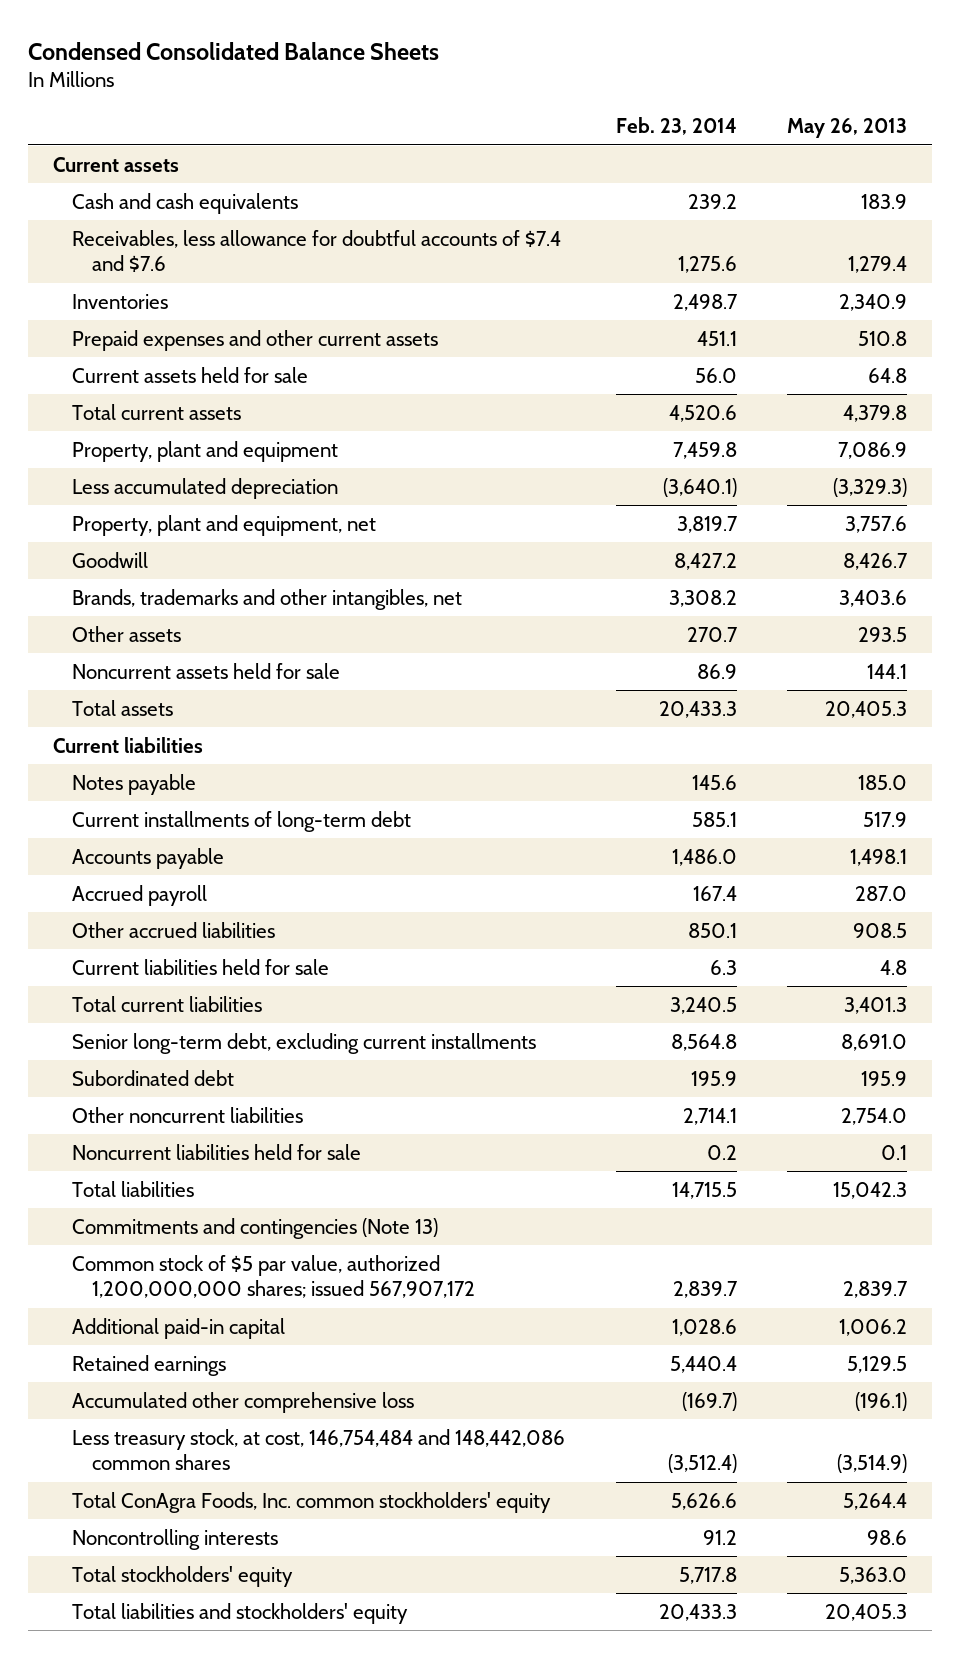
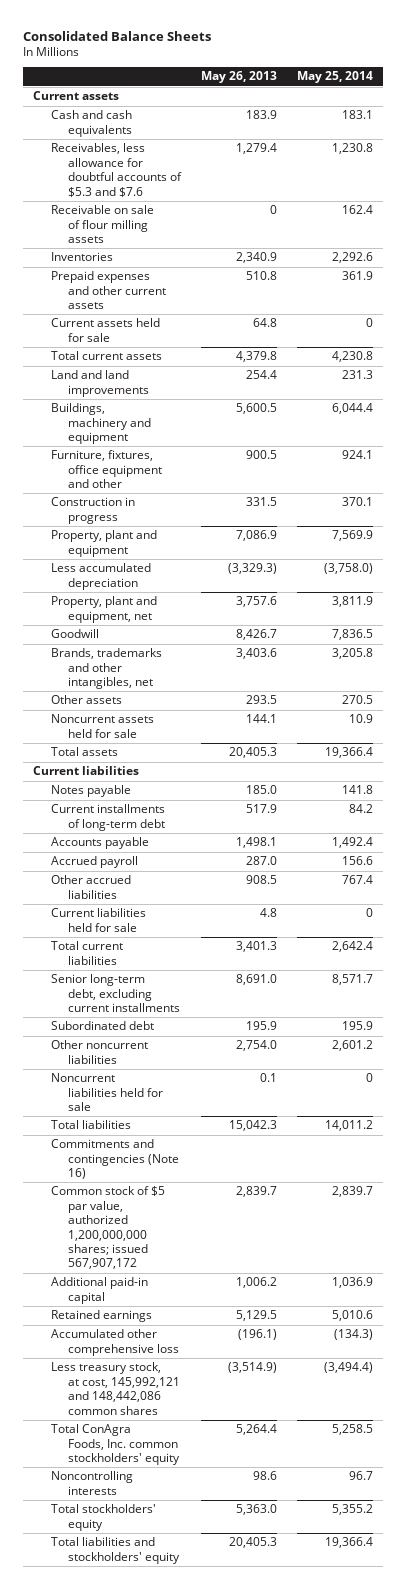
[27,41,439,60] Condensed Consolidated Balance Sheets -> [23,30,212,41] Consolidated Balance Sheets
[615,117,737,136] Feb. 23, 2014 -> none
none -> [296,71,373,84] May 25, 2014
[72,229,562,273] Receivables, less allowance for doubtful accounts of $7.4 and $7.6 -> [50,143,183,197] Receivables, less allowance for doubtful accounts of $5.3 and $7.6
none -> [50,205,154,244] Receivable on sale of flour milling assets
none -> [50,370,150,397] Land and land improvements
none -> [50,403,152,445] Buildings, machinery and equipment
none -> [50,450,163,489] Furniture, fixtures, office equipment and other
none -> [50,497,135,524] Construction in progress
[72,1217,439,1239] Commitments and contingencies (Note 13) -> [50,1139,180,1180] Commitments and contingencies (Note 16)
[72,1428,566,1471] Less treasury stock, at cost, 146,754,484 and 148,442,086 common shares -> [50,1362,181,1415] Less treasury stock, at cost, 145,992,121 and 148,442,086 common shares

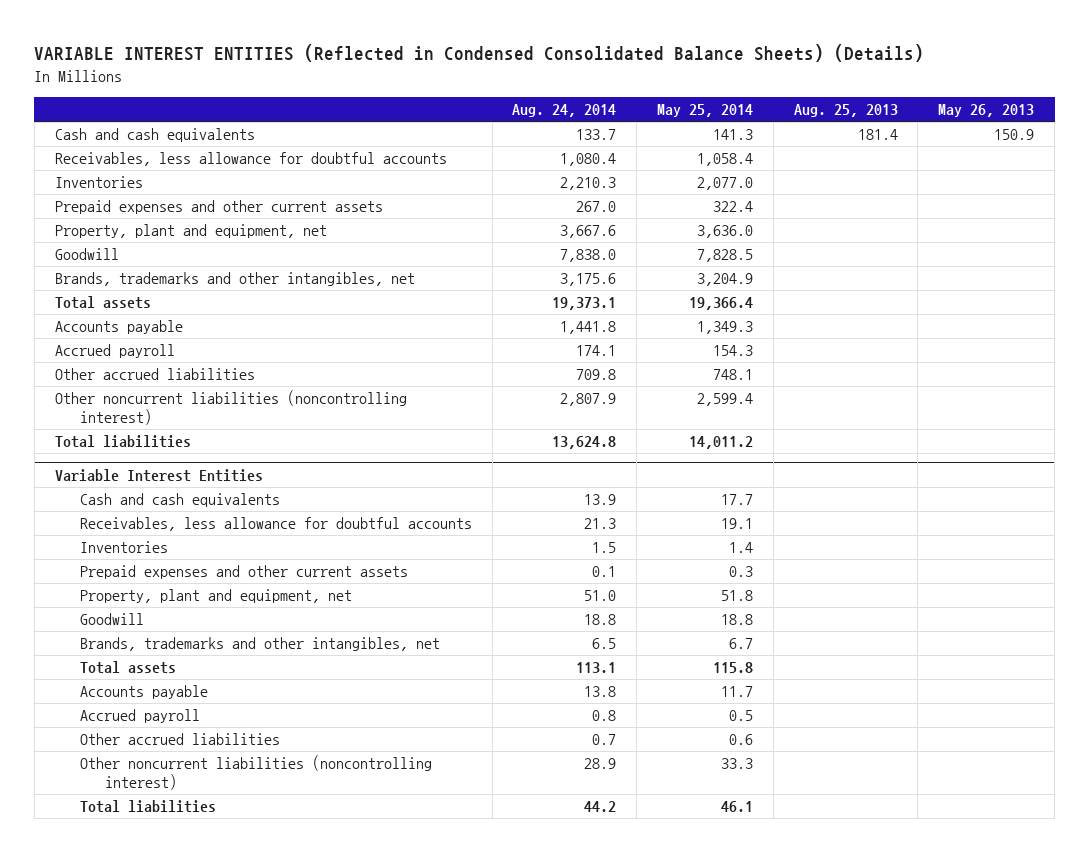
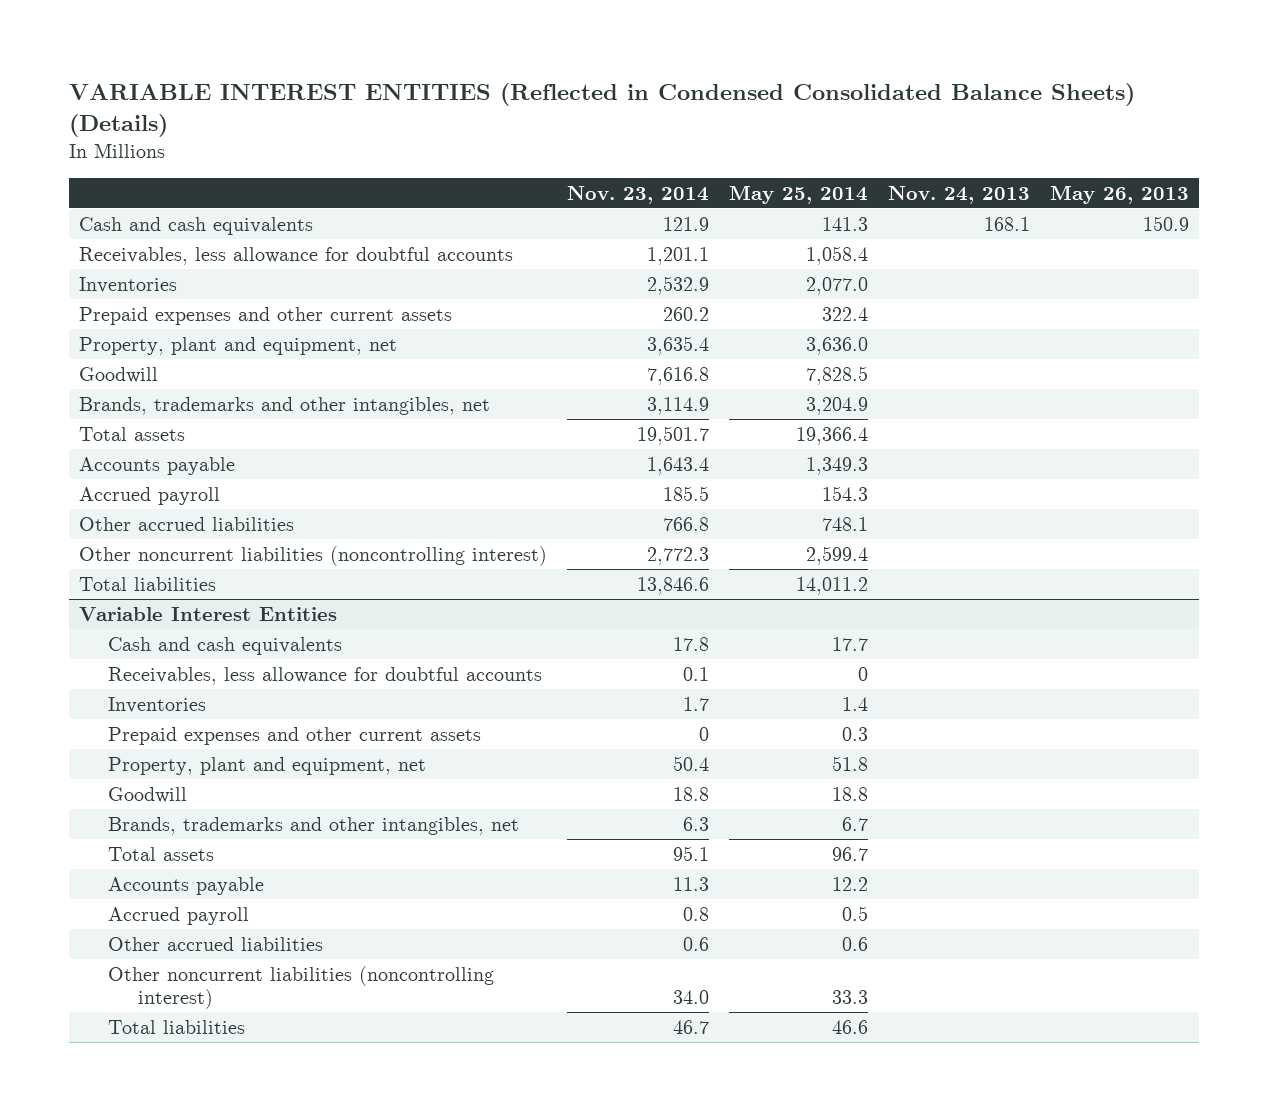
[512,104,617,118] Aug. 24, 2014 -> none
[793,104,898,118] Aug. 25, 2013 -> none
none -> [566,185,709,204] Nov. 23, 2014
none -> [887,185,1030,204] Nov. 24, 2013
[720,518,753,530] 19.1 -> [857,666,868,681] 0
[712,662,753,674] 115.8 -> [831,846,868,861] 96.7
[720,686,753,698] 11.7 -> [831,876,868,891] 12.2
[720,801,753,813] 46.1 -> [831,1019,868,1034] 46.6

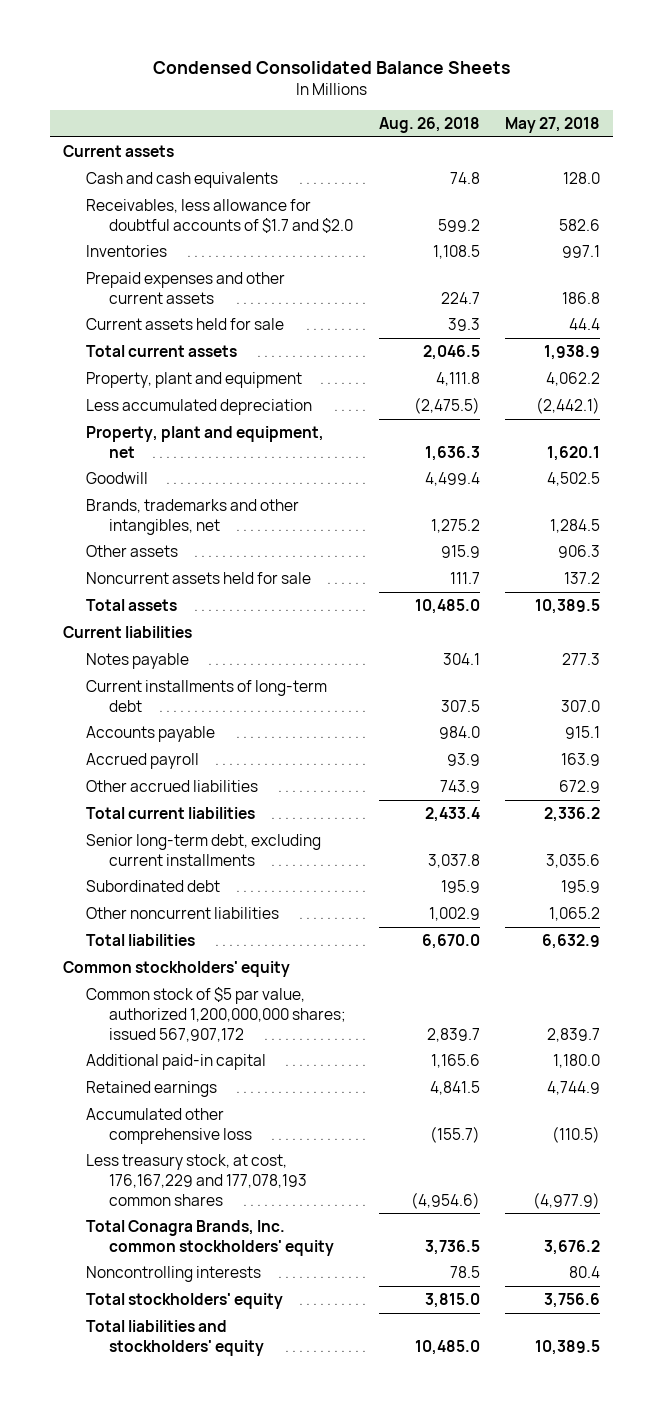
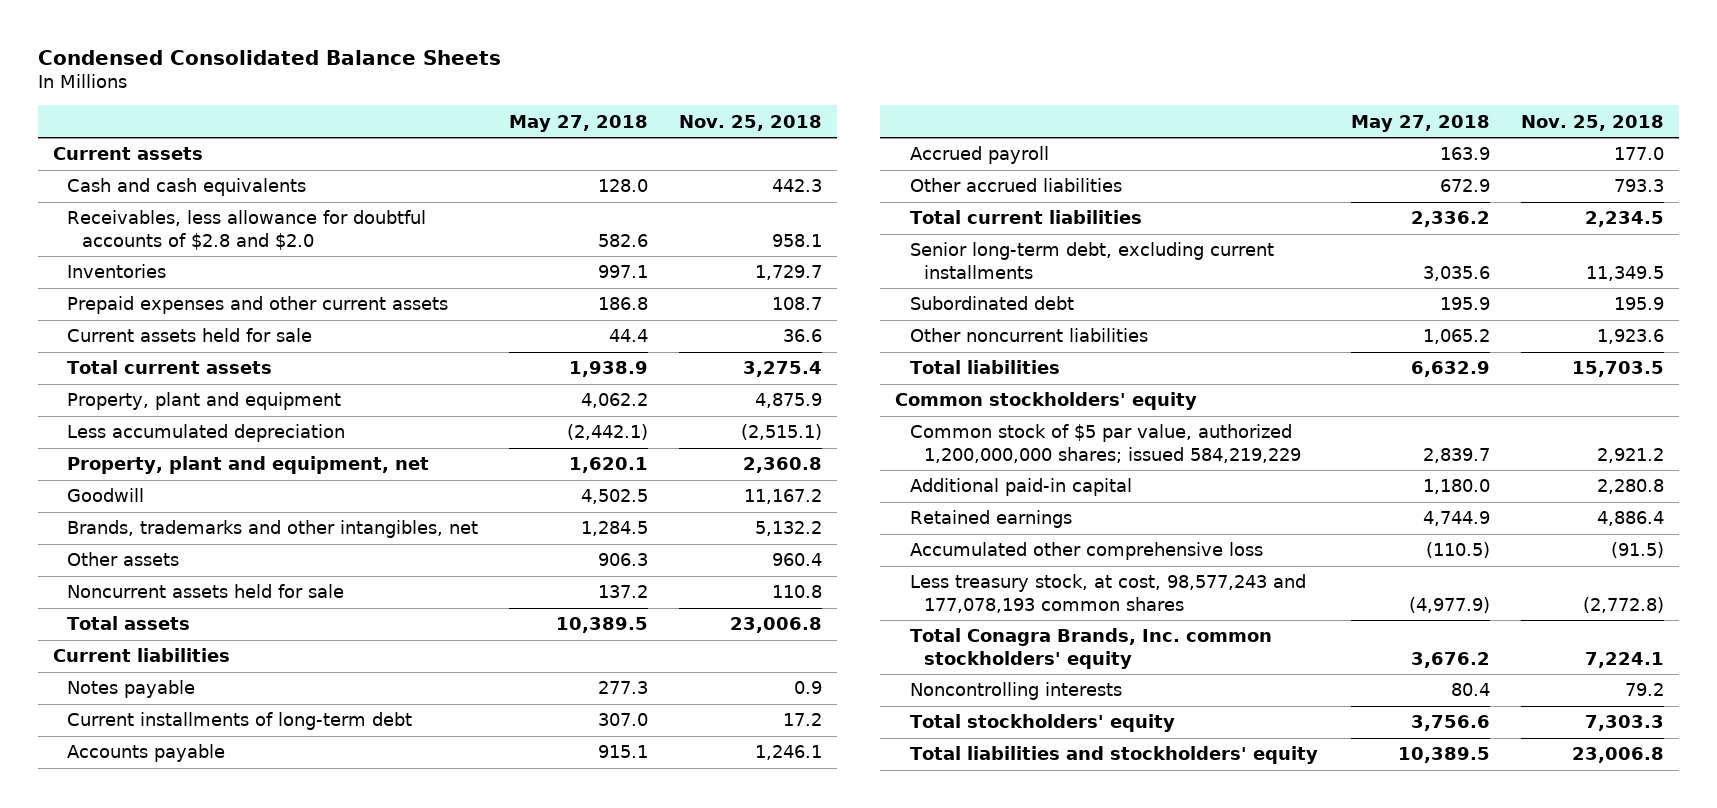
[378,117,480,134] Aug. 26, 2018 -> none
none -> [678,114,822,131] Nov. 25, 2018
[86,198,354,233] Receivables, less allowance for doubtful accounts of $1.7 and $2.0 -> [67,210,427,250] Receivables, less allowance for doubtful accounts of $2.8 and $2.0
[86,986,347,1042] Common stock of $5 par value, authorized 1,200,000,000 shares; issued 567,907,172 -> [909,424,1301,463] Common stock of $5 par value, authorized 1,200,000,000 shares; issued 584,219,229
[86,1153,308,1206] Less treasury stock, at cost, 176,167,229 and 177,078,193 common shares -> [909,574,1306,613] Less treasury stock, at cost, 98,577,243 and 177,078,193 common shares

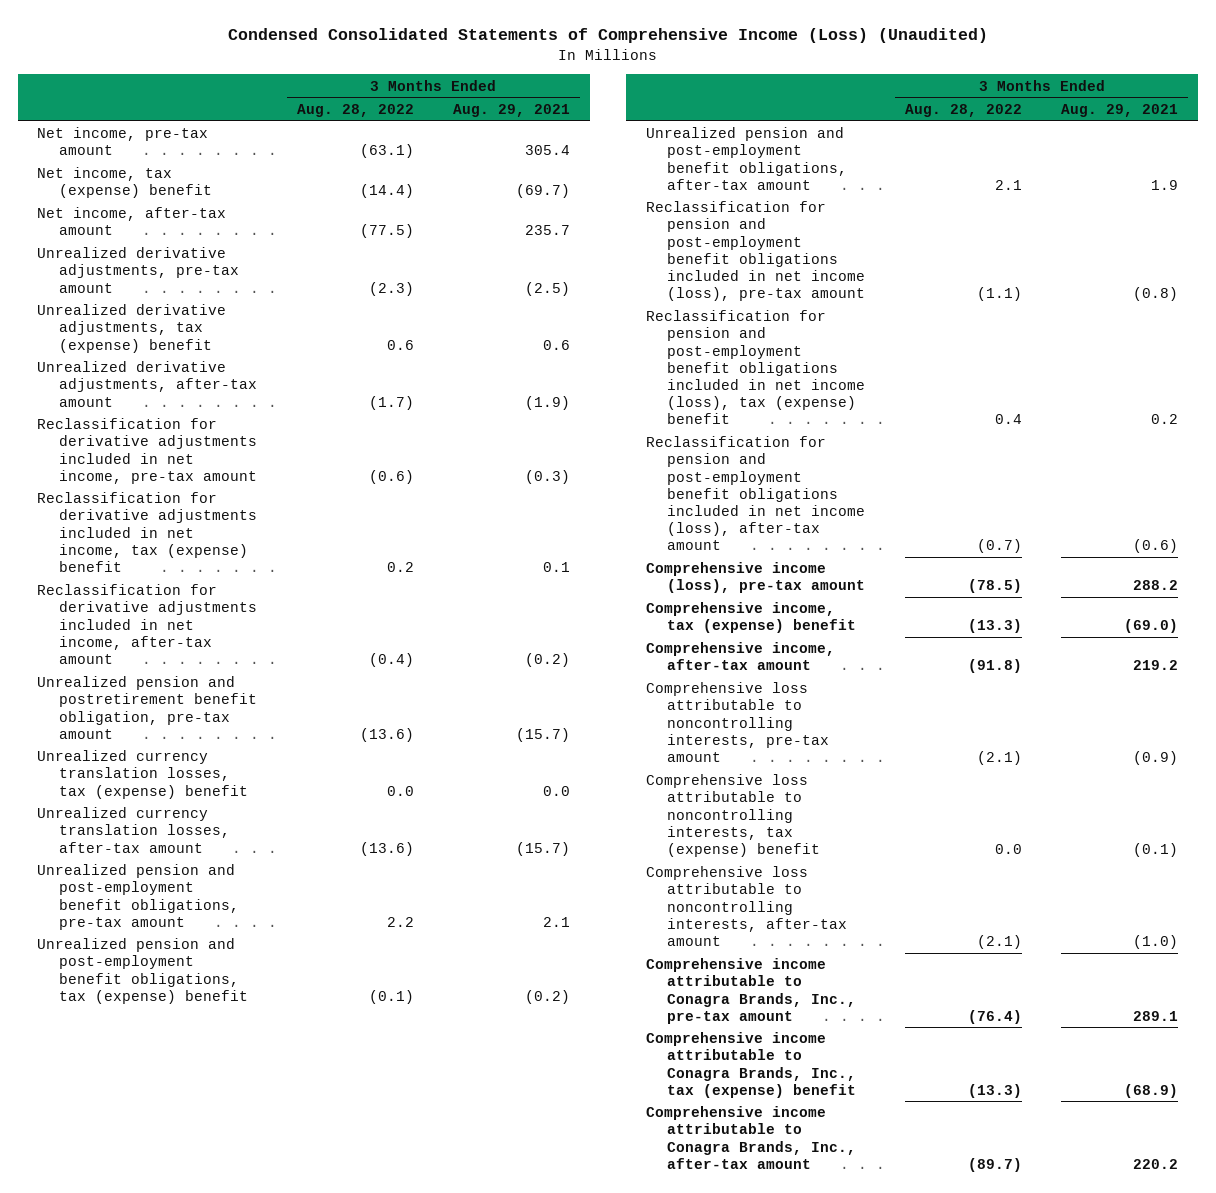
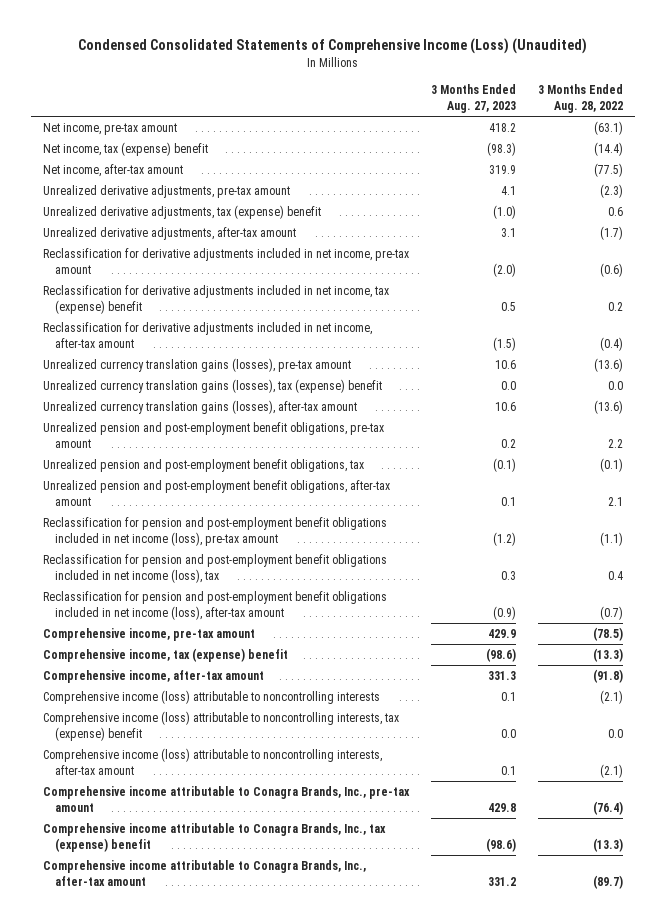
[453,103,571,117] Aug. 29, 2021 -> none
none -> [431,84,517,113] 3 Months Ended Aug. 27, 2023
[37,676,258,739] Unrealized pension and postretirement benefit obligation, pre-tax amount -> [42,357,351,372] Unrealized currency translation gains (losses), pre-tax amount
[37,750,249,799] Unrealized currency translation losses, tax (expense) benefit -> [42,378,382,393] Unrealized currency translation gains (losses), tax (expense) benefit
[37,807,231,853] Unrealized currency translation losses, after-tax amount -> [42,399,357,414] Unrealized currency translation gains (losses), after-tax amount
[37,938,249,1004] Unrealized pension and post-employment benefit obligations, tax (expense) benefit -> [42,458,364,472] Unrealized pension and post-employment benefit obligations, tax
[645,310,866,424] Reclassification for pension and post-employment benefit obligations included in net income (loss), tax (expense) benefit -> [42,553,387,583] Reclassification for pension and post-employment benefit obligations included in net income (loss), tax
[645,562,866,594] Comprehensive income (loss), pre-tax amount -> [42,627,255,641] Comprehensive income, pre-tax amount
[645,682,830,762] Comprehensive loss attributable to noncontrolling interests, pre-tax amount -> [42,689,380,704] Comprehensive income (loss) attributable to noncontrolling interests
[645,774,821,857] Comprehensive loss attributable to noncontrolling interests, tax (expense) benefit -> [42,710,399,741] Comprehensive income (loss) attributable to noncontrolling interests, tax (expense) benefit
[645,866,848,946] Comprehensive loss attributable to noncontrolling interests, after-tax amount -> [42,747,382,775] Comprehensive income (loss) attributable to noncontrolling interests, after-tax amount

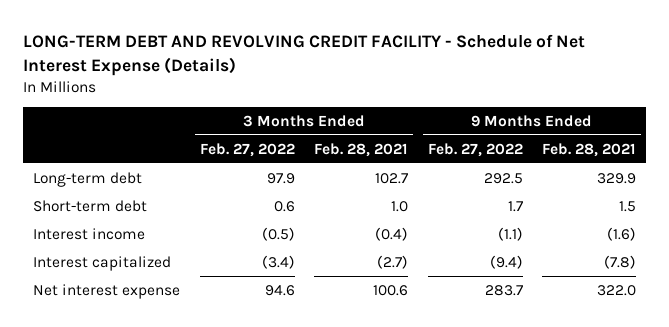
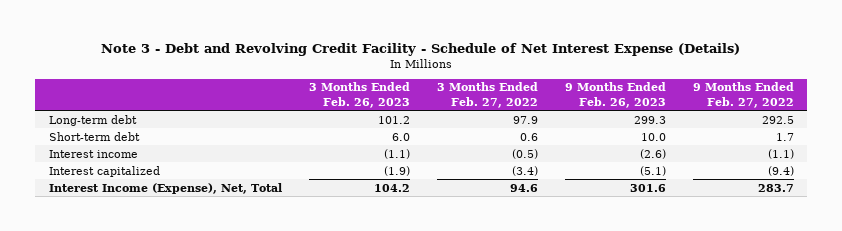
[23,34,586,77] LONG-TERM DEBT AND REVOLVING CREDIT FACILITY - Schedule of Net Interest Expense (Details) -> [101,42,741,56] Note 3 - Debt and Revolving Credit Facility - Schedule of Net Interest Expense (Details)
[314,142,409,157] Feb. 28, 2021 -> none
[542,142,637,157] Feb. 28, 2021 -> none
none -> [308,82,410,108] 3 Months Ended Feb. 26, 2023
none -> [564,82,666,108] 9 Months Ended Feb. 26, 2023
[33,283,181,299] Net interest expense -> [48,182,282,194] Interest Income (Expense), Net, Total

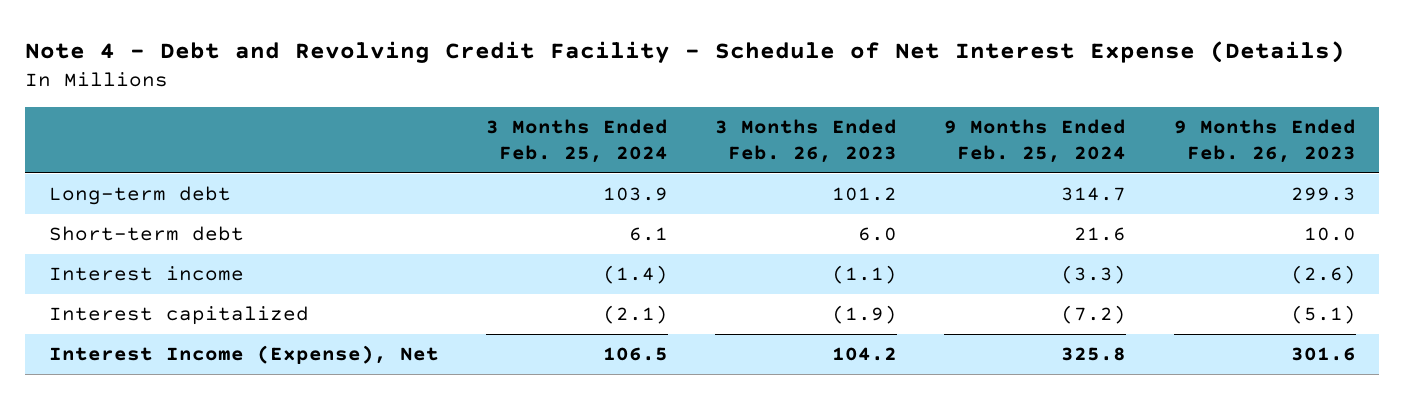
[101,42,741,56] Note 3 - Debt and Revolving Credit Facility - Schedule of Net Interest Expense (Details) -> [24,40,1345,63] Note 4 - Debt and Revolving Credit Facility - Schedule of Net Interest Expense (Details)
[436,82,538,108] 3 Months Ended Feb. 27, 2022 -> none
[692,82,794,108] 9 Months Ended Feb. 27, 2022 -> none
none -> [485,119,668,163] 3 Months Ended Feb. 25, 2024
none -> [944,119,1127,163] 9 Months Ended Feb. 25, 2024
[48,182,282,194] Interest Income (Expense), Net, Total -> [48,345,439,365] Interest Income (Expense), Net

